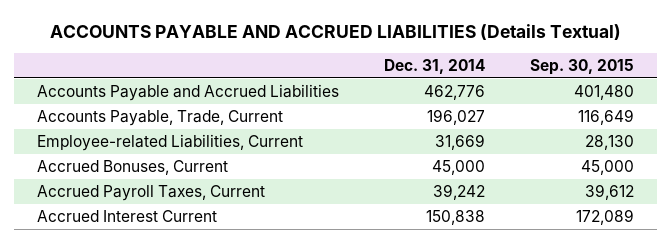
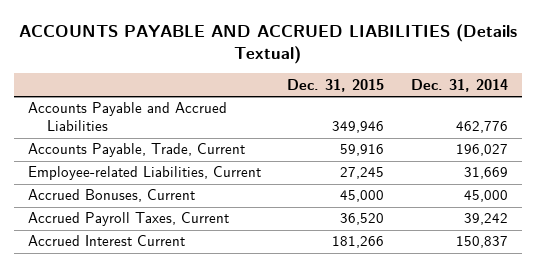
[530,59,635,76] Sep. 30, 2015 -> none
none -> [287,78,385,92] Dec. 31, 2015
[426,210,486,226] 150,838 -> [456,236,509,249] 150,837

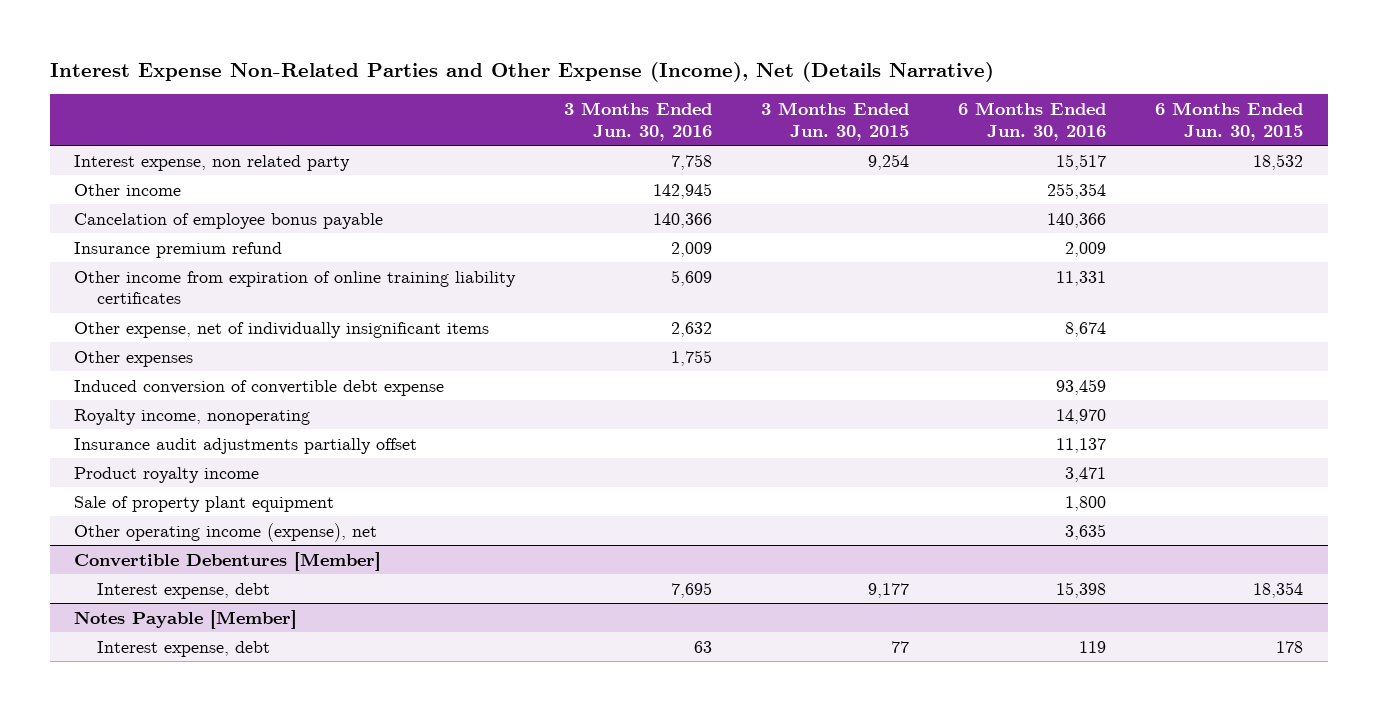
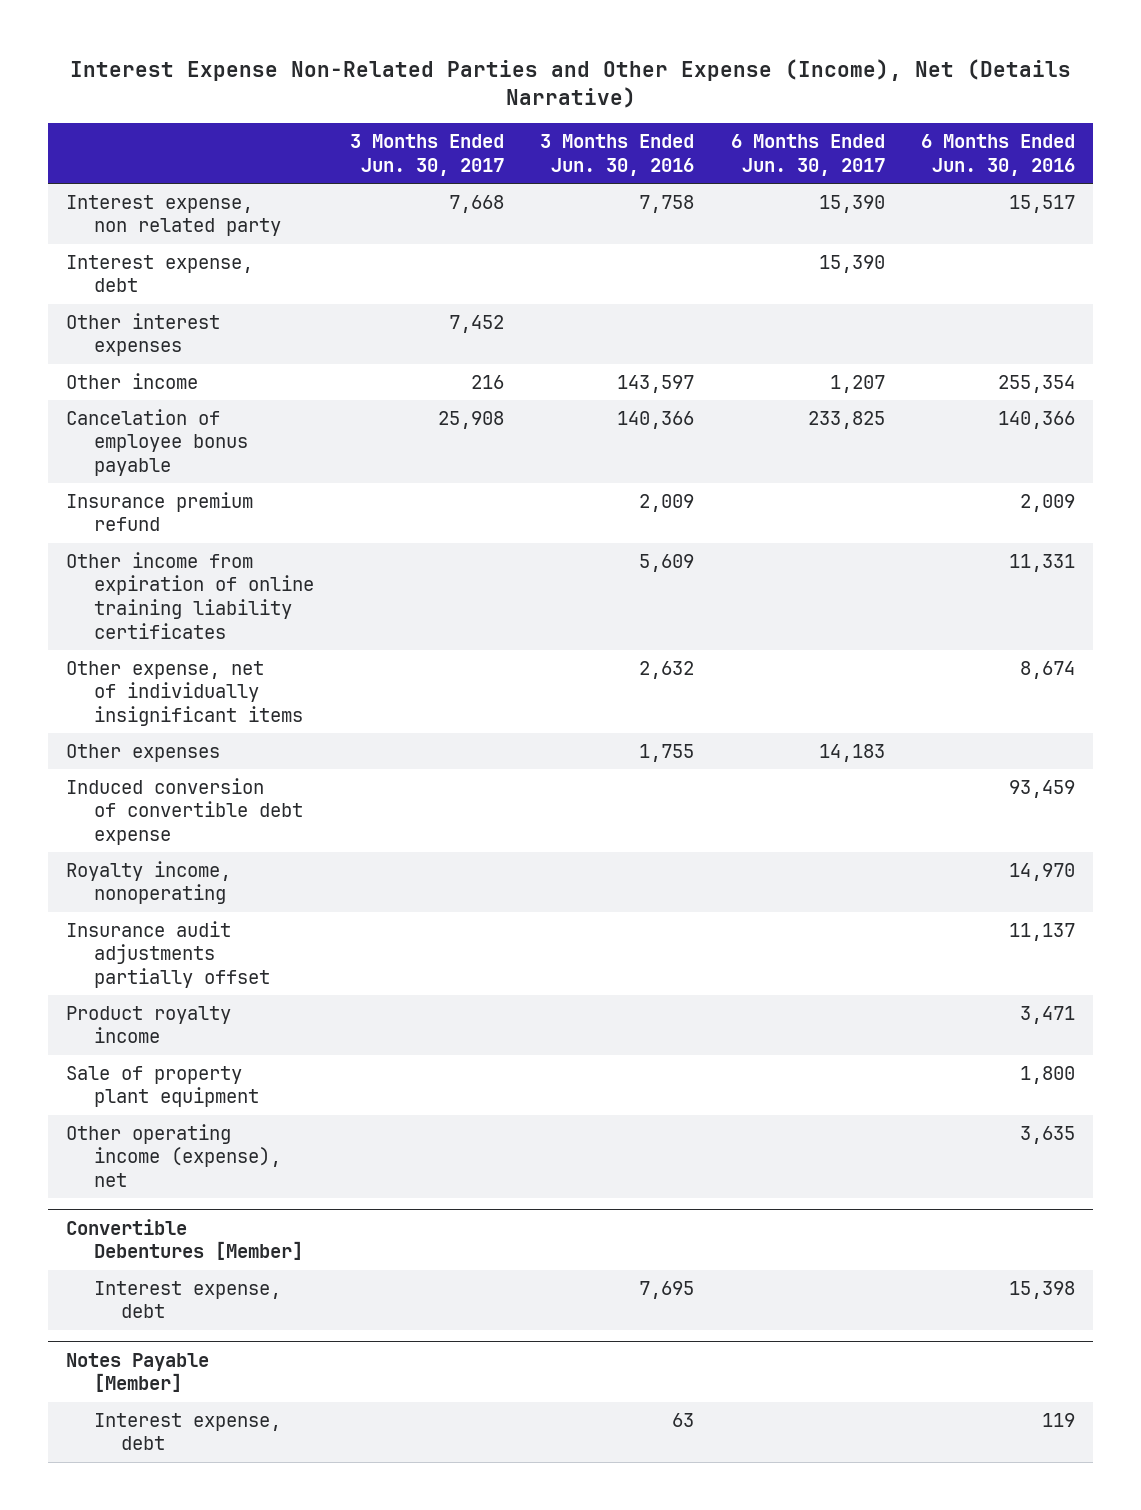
[761,102,910,141] 3 Months Ended Jun. 30, 2015 -> none
[1155,102,1304,141] 6 Months Ended Jun. 30, 2015 -> none
none -> [349,134,504,176] 3 Months Ended Jun. 30, 2017
none -> [730,134,885,176] 6 Months Ended Jun. 30, 2017
none -> [66,254,254,293] Interest expense, debt
none -> [66,312,221,357] Other interest expenses
[653,182,713,199] 142,945 -> [617,374,695,393] 143,597

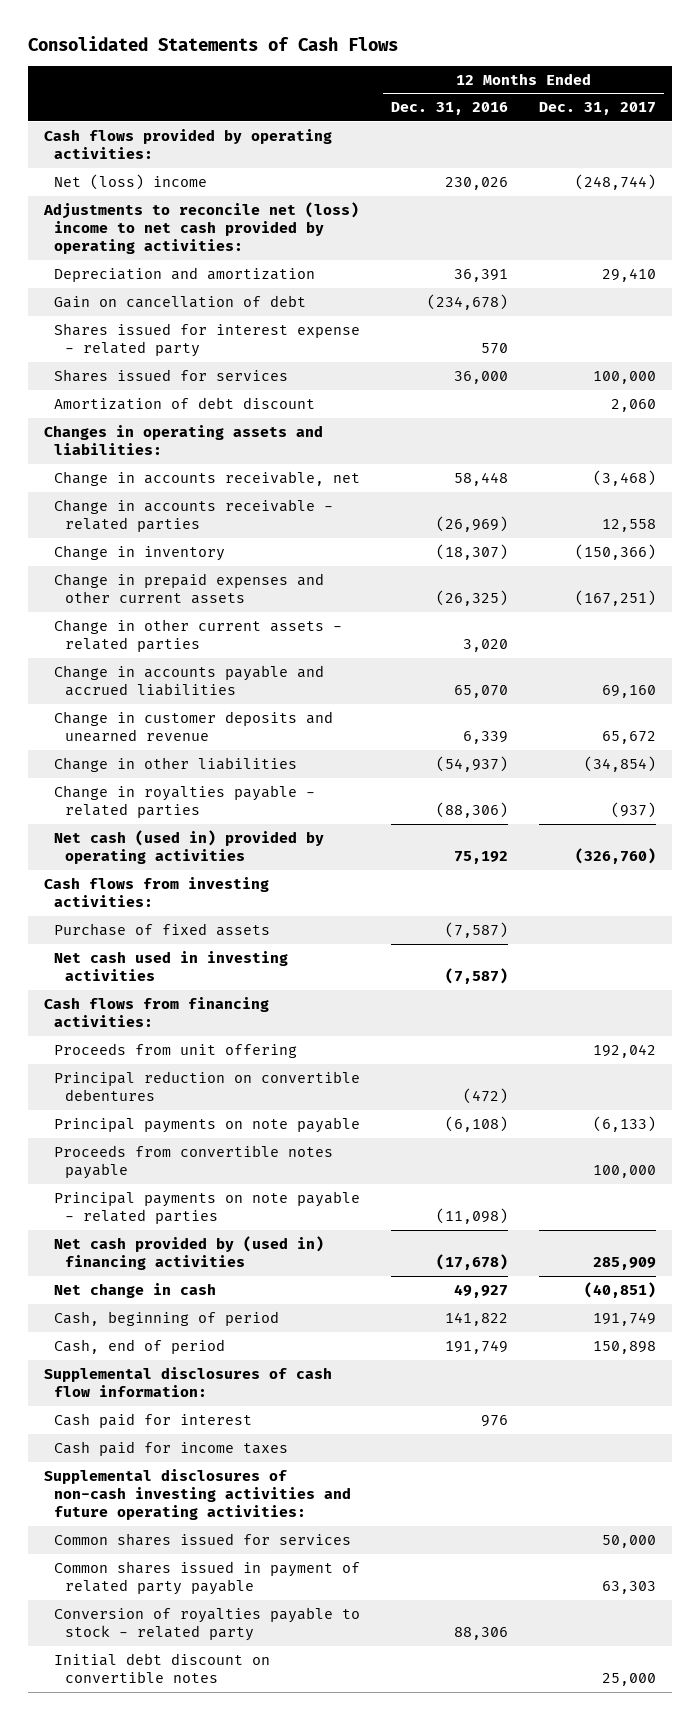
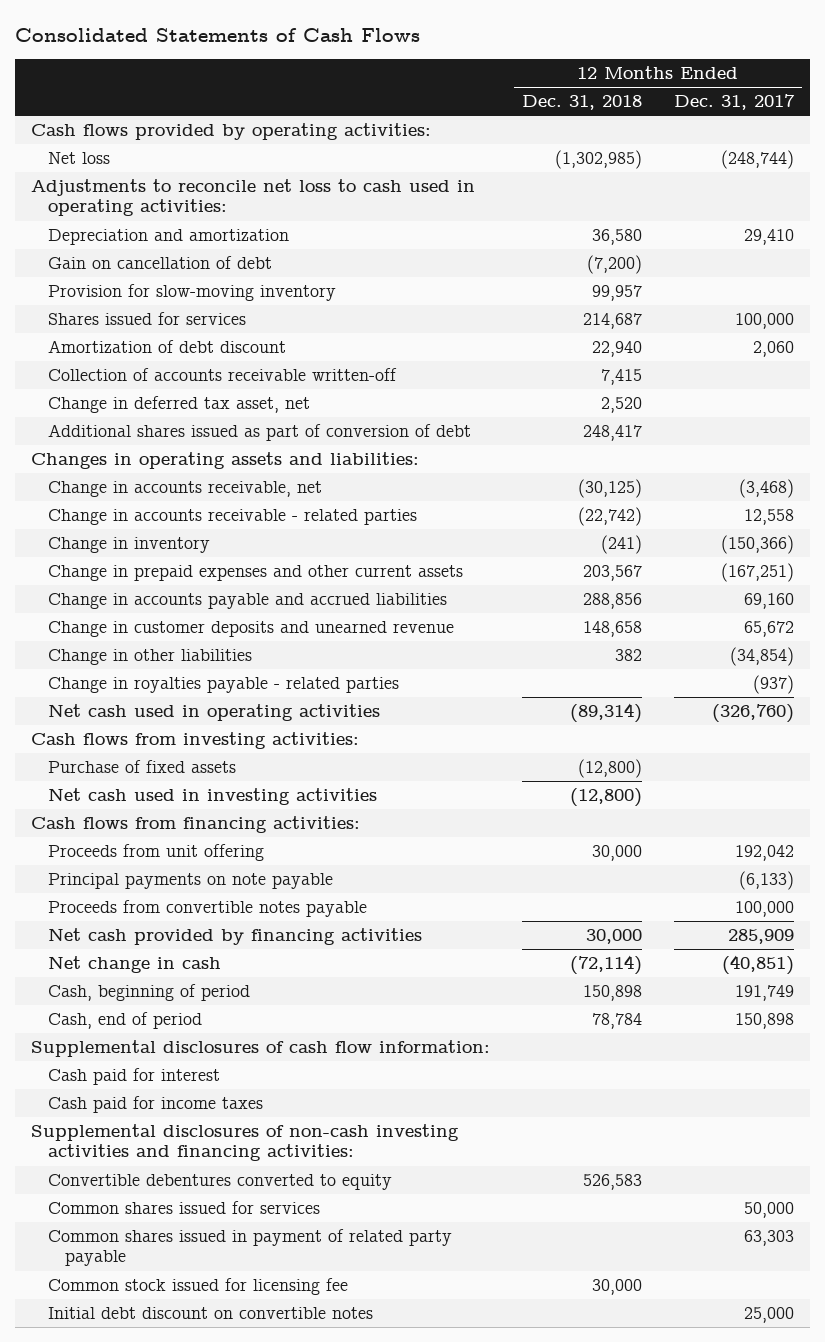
[391,102,509,116] Dec. 31, 2016 -> none
none -> [522,95,643,111] Dec. 31, 2018
[54,173,208,190] Net (loss) income -> [47,152,110,165] Net loss
[42,201,359,255] Adjustments to reconcile net (loss) income to net cash provided by operating activities: -> [30,179,475,217] Adjustments to reconcile net loss to cash used in operating activities:
[54,322,361,358] Shares issued for interest expense - related party -> none
none -> [47,284,336,302] Provision for slow-moving inventory
none -> [47,368,397,382] Collection of accounts receivable written-off
none -> [47,396,310,414] Change in deferred tax asset, net
none -> [47,424,471,442] Additional shares issued as part of conversion of debt
[54,618,343,653] Change in other current assets - related parties -> none
[54,829,325,865] Net cash (used in) provided by operating activities -> [47,704,380,722] Net cash used in operating activities
[54,1070,361,1102] Principal reduction on convertible debentures -> none
[54,1190,361,1225] Principal payments on note payable - related parties -> none
[54,1235,325,1271] Net cash provided by (used in) financing activities -> [47,928,422,946] Net cash provided by financing activities
[43,1468,352,1521] Supplemental disclosures of non-cash investing activities and future operating activities: -> [30,1124,459,1162] Supplemental disclosures of non-cash investing activities and financing activities:
none -> [47,1174,392,1191] Convertible debentures converted to equity
[54,1606,361,1642] Conversion of royalties payable to stock - related party -> none
none -> [47,1278,348,1296] Common stock issued for licensing fee

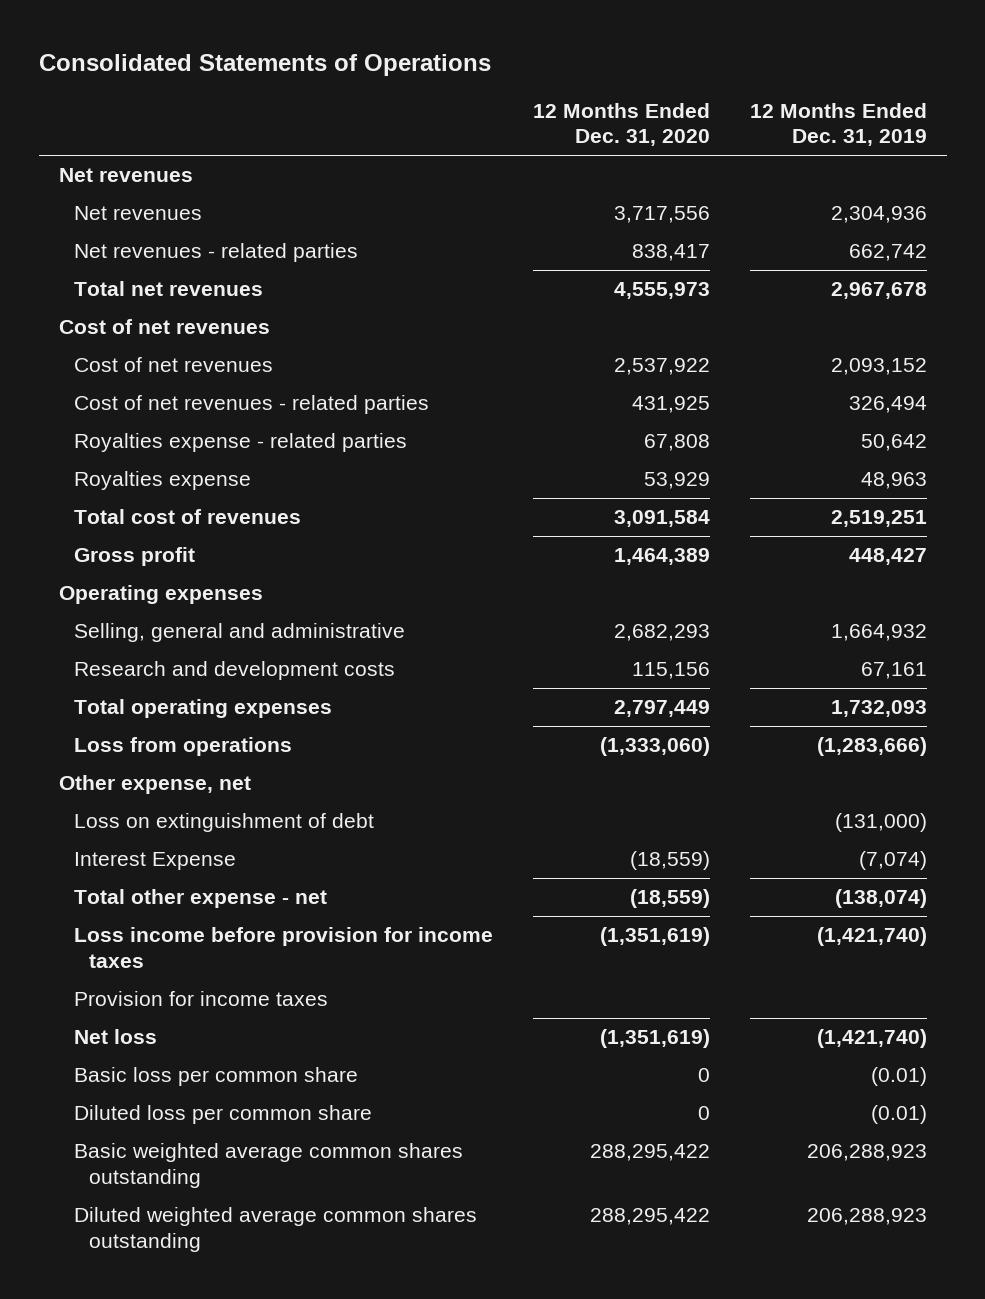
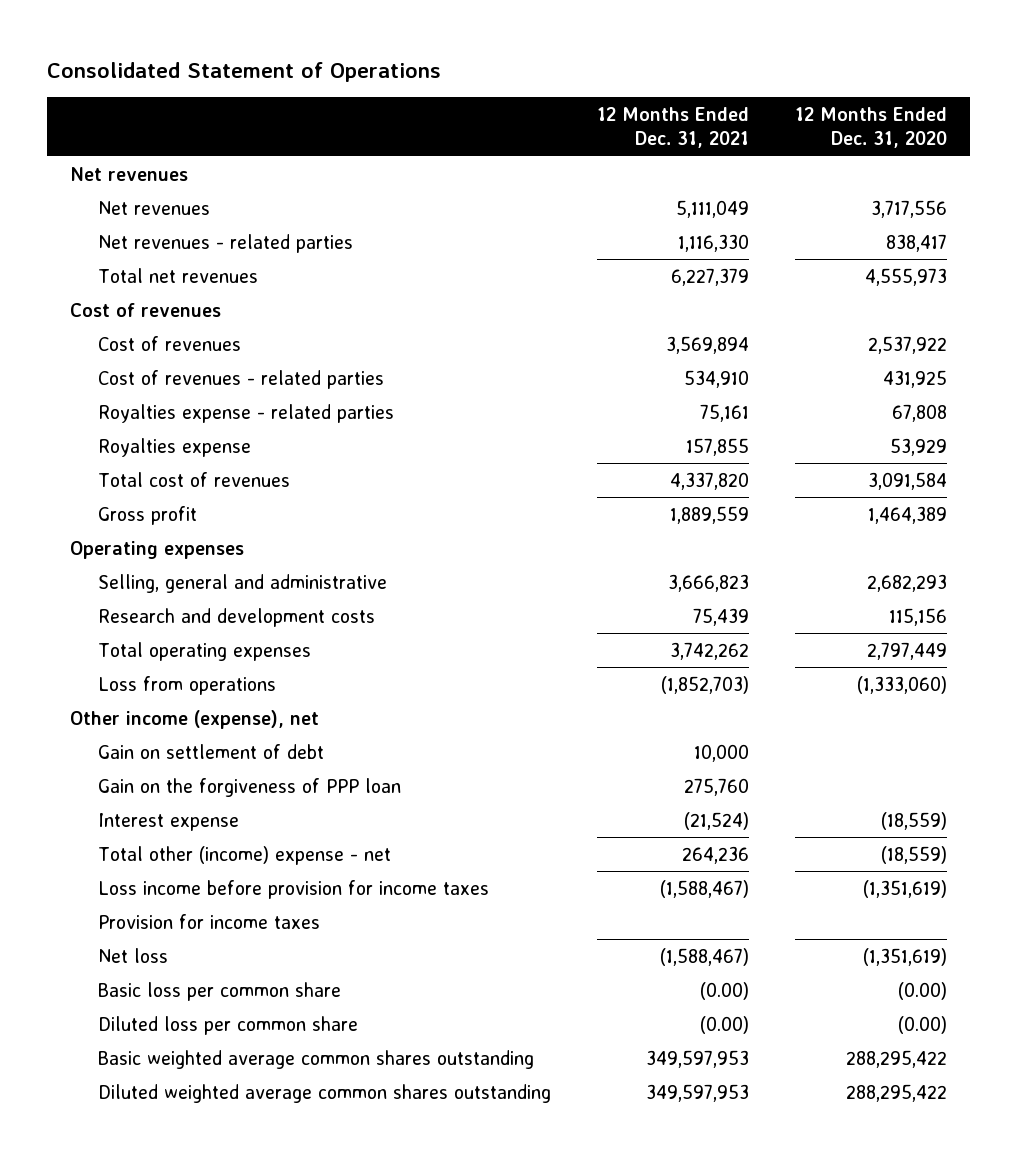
[38,54,491,77] Consolidated Statements of Operations -> [47,61,442,82] Consolidated Statement of Operations
[749,103,927,147] 12 Months Ended Dec. 31, 2019 -> none
none -> [596,106,749,149] 12 Months Ended Dec. 31, 2021
[58,319,270,335] Cost of net revenues -> [70,302,222,317] Cost of revenues
[73,357,273,373] Cost of net revenues -> [97,335,241,351] Cost of revenues
[73,395,429,415] Cost of net revenues - related parties -> [97,369,384,389] Cost of revenues - related parties
[58,775,251,795] Other expense, net -> [70,709,320,729] Other income (expense), net
[73,813,374,833] Loss on extinguishment of debt -> [97,743,324,759] Gain on settlement of debt
none -> [97,777,401,797] Gain on the forgiveness of PPP loan
[73,852,236,871] Interest Expense -> [97,812,239,831] Interest expense
[73,889,327,909] Total other expense - net -> [97,845,391,865] Total other (income) expense - net
[697,1068,710,1083] 0 -> [897,981,947,1000] (0.00)
[697,1106,710,1121] 0 -> [897,1015,947,1034] (0.00)

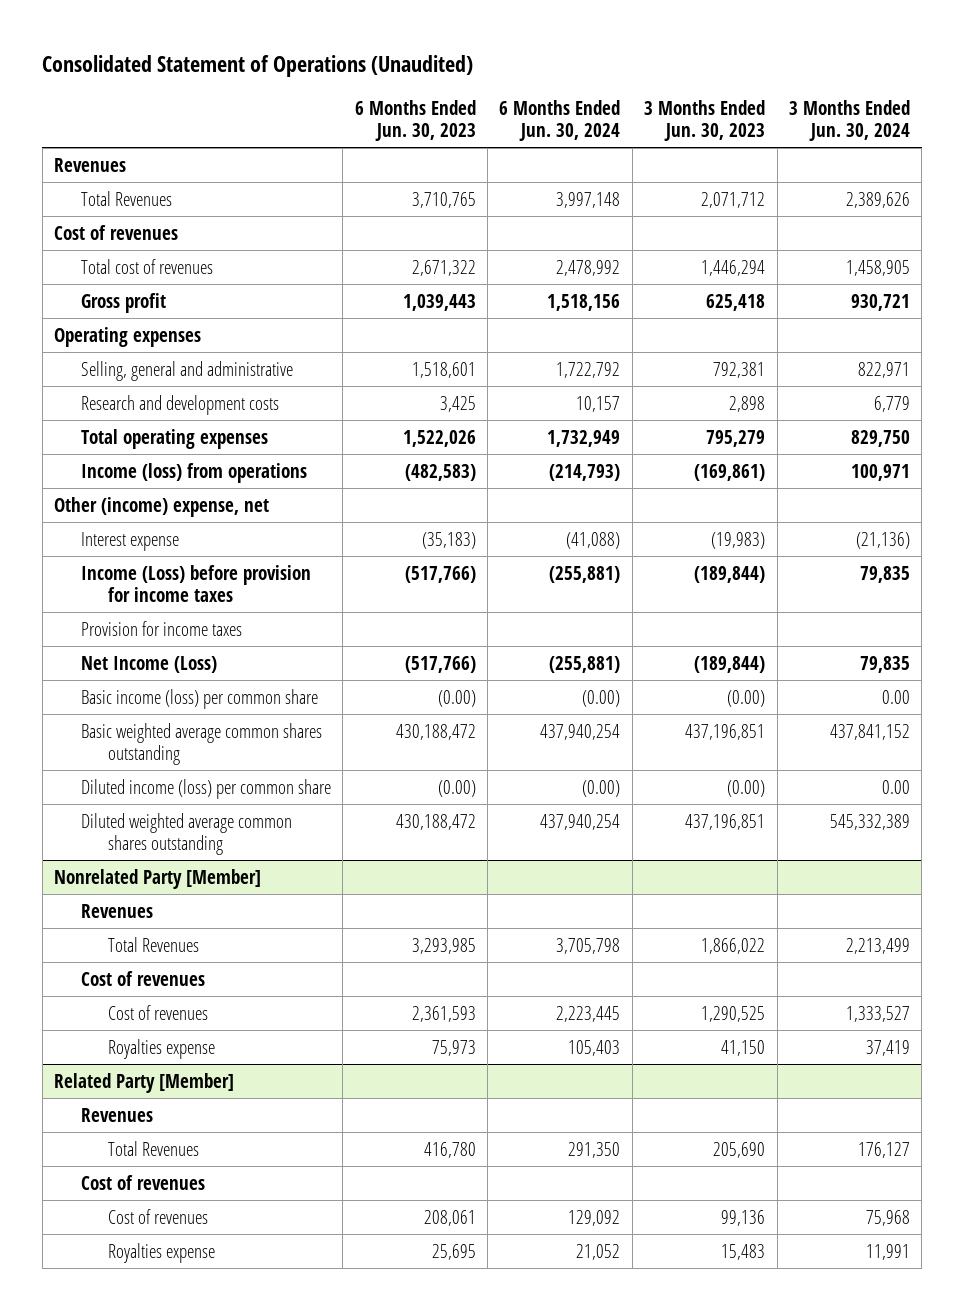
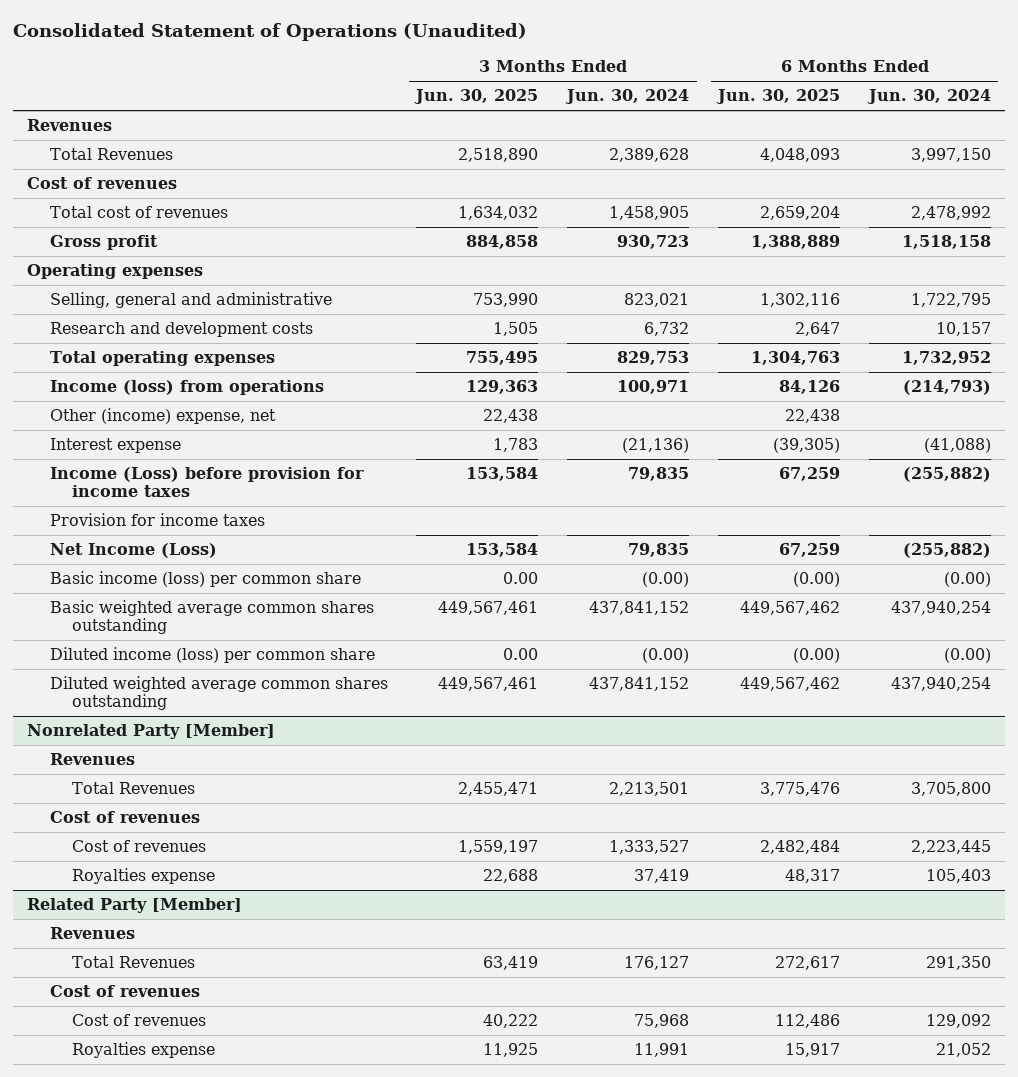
[354,99,476,141] 6 Months Ended Jun. 30, 2023 -> none
[644,99,766,141] 3 Months Ended Jun. 30, 2023 -> none
none -> [414,89,539,105] Jun. 30, 2025
none -> [716,89,841,105] Jun. 30, 2025
[556,191,621,208] 3,997,148 -> [910,148,991,163] 3,997,150
[845,191,910,208] 2,389,626 -> [609,148,690,163] 2,389,628
[547,293,621,311] 1,518,156 -> [901,235,991,250] 1,518,158
[850,293,910,311] 930,721 -> [617,235,690,250] 930,723
[556,361,621,378] 1,722,792 -> [910,293,991,308] 1,722,795
[857,361,910,378] 822,971 -> [624,293,690,308] 823,021
[873,395,910,412] 6,779 -> [644,322,690,337] 6,732
[547,429,621,447] 1,732,949 -> [901,351,991,366] 1,732,952
[850,429,910,447] 829,750 -> [617,351,690,366] 829,753
[549,565,621,583] (255,881) -> [902,467,991,483] (255,882)
[549,655,621,673] (255,881) -> [902,543,991,559] (255,882)
[881,689,910,704] 0.00 -> [642,572,690,588] (0.00)
[881,779,910,794] 0.00 -> [642,648,690,664] (0.00)
[829,813,910,830] 545,332,389 -> [589,677,690,692] 437,841,152
[556,937,621,954] 3,705,798 -> [910,782,991,797] 3,705,800
[845,937,910,954] 2,213,499 -> [609,782,690,797] 2,213,501

